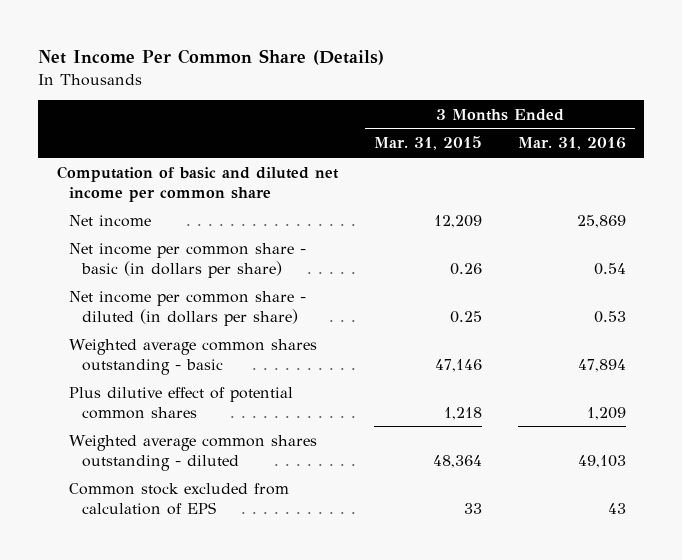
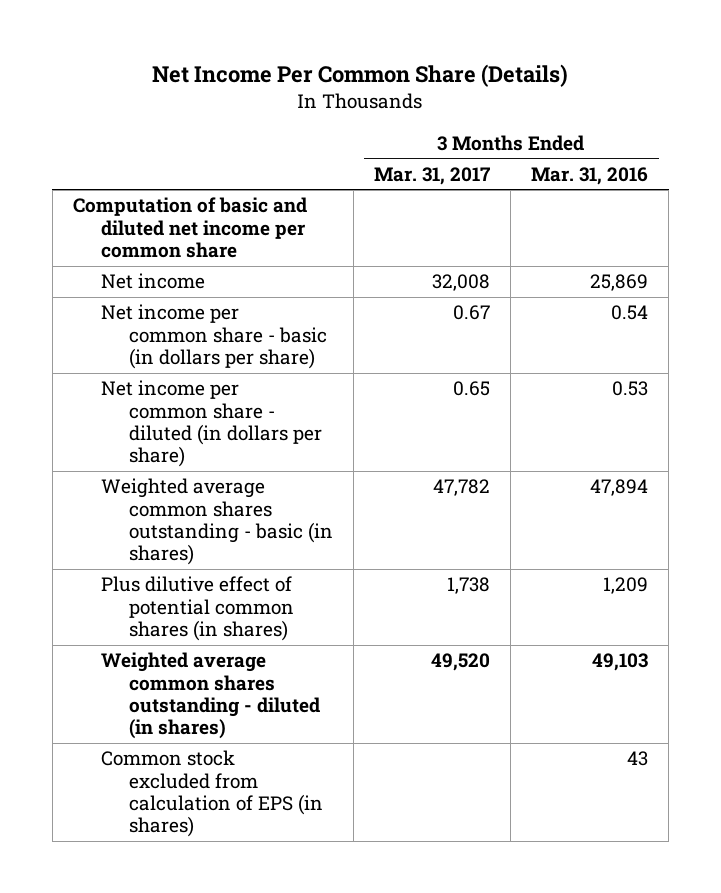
[373,136,482,151] Mar. 31, 2015 -> none
none -> [374,166,491,185] Mar. 31, 2017
[69,338,318,375] Weighted average common shares outstanding - basic -> [100,478,334,566] Weighted average common shares outstanding - basic (in shares)
[69,386,294,419] Plus dilutive effect of potential common shares -> [100,576,295,642] Plus dilutive effect of potential common shares (in shares)
[69,434,318,471] Weighted average common shares outstanding - diluted -> [100,652,321,740] Weighted average common shares outstanding - diluted (in shares)
[69,482,290,515] Common stock excluded from calculation of EPS -> [100,750,324,838] Common stock excluded from calculation of EPS (in shares)

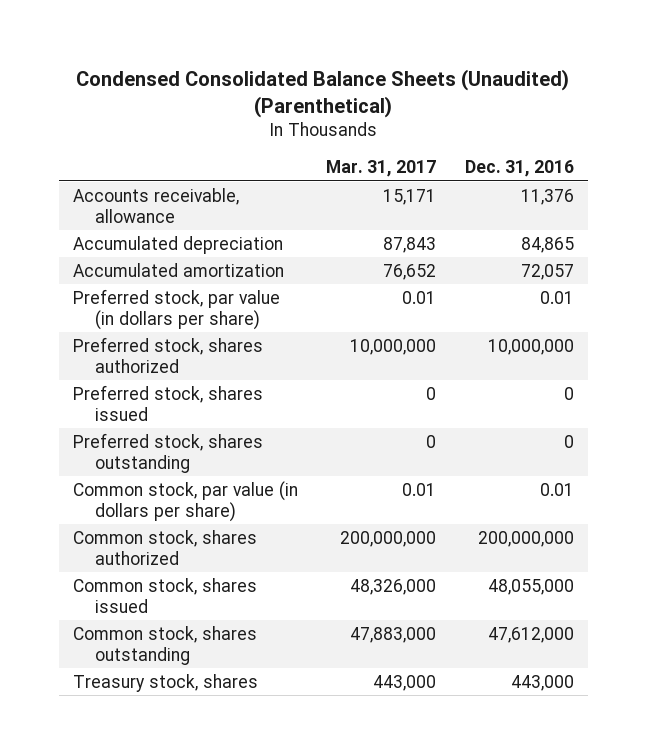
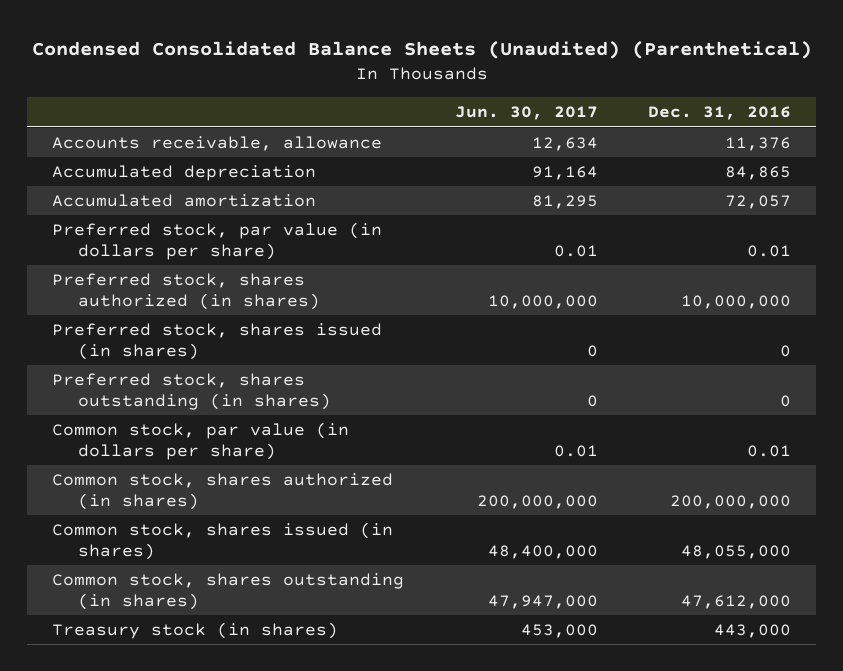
[326,160,437,178] Mar. 31, 2017 -> none
none -> [454,106,598,121] Jun. 30, 2017
[73,336,264,373] Preferred stock, shares authorized -> [52,272,320,310] Preferred stock, shares authorized (in shares)
[73,384,264,421] Preferred stock, shares issued -> [52,322,383,360] Preferred stock, shares issued (in shares)
[73,432,264,473] Preferred stock, shares outstanding -> [52,372,331,410] Preferred stock, shares outstanding (in shares)
[73,529,258,565] Common stock, shares authorized -> [52,472,394,510] Common stock, shares authorized (in shares)
[73,577,258,613] Common stock, shares issued -> [52,521,394,560] Common stock, shares issued (in shares)
[73,625,258,665] Common stock, shares outstanding -> [52,572,405,610] Common stock, shares outstanding (in shares)
[73,673,259,692] Treasury stock, shares -> [52,621,339,639] Treasury stock (in shares)

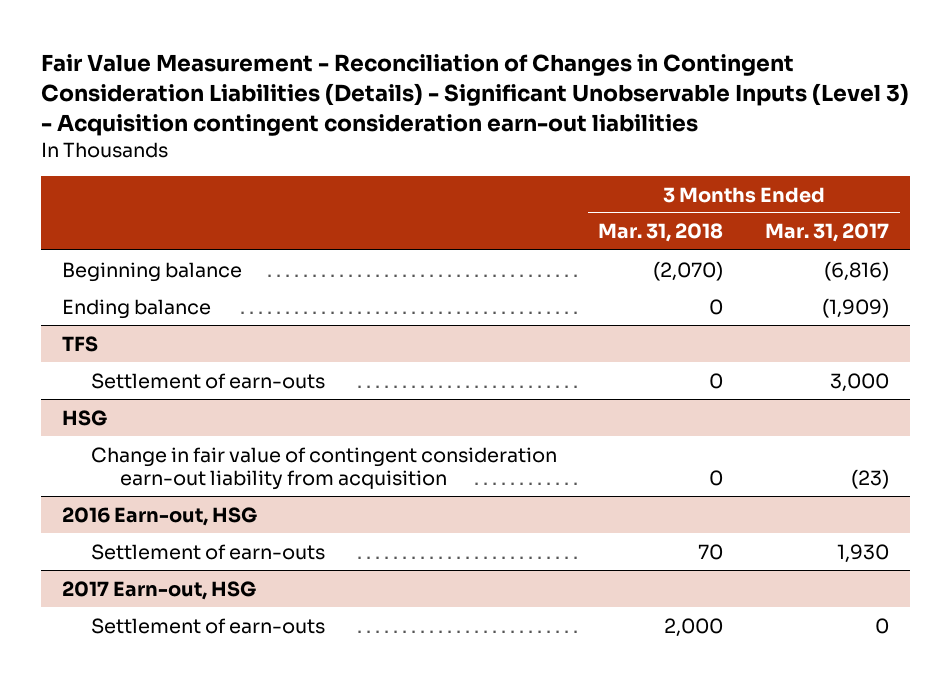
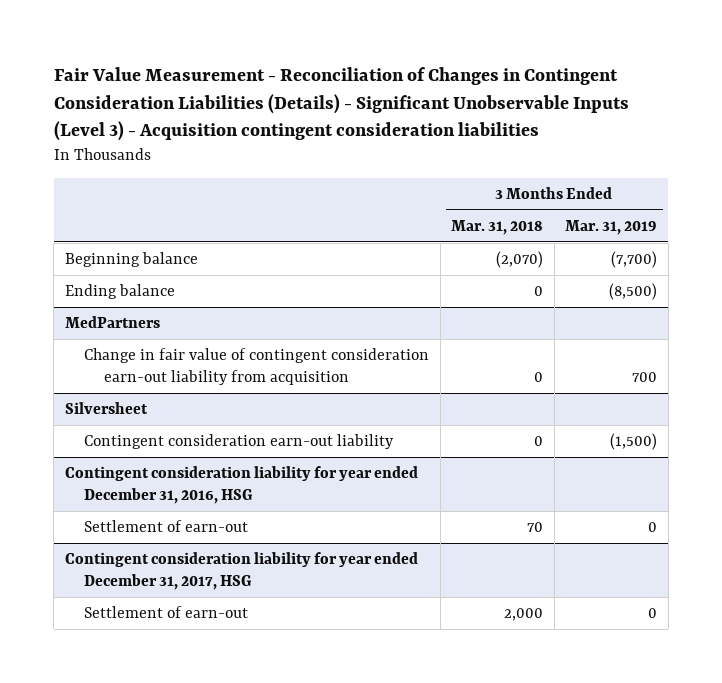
[41,53,910,136] Fair Value Measurement - Reconciliation of Changes in Contingent Consideration Liabilities (Details) - Significant Unobservable Inputs (Level 3) - Acquisition contingent consideration earn-out liabilities -> [53,67,629,142] Fair Value Measurement - Reconciliation of Changes in Contingent Consideration Liabilities (Details) - Significant Unobservable Inputs (Level 3) - Acquisition contingent consideration liabilities
[765,223,890,243] Mar. 31, 2017 -> none
none -> [565,219,658,235] Mar. 31, 2019
[90,372,325,389] Settlement of earn-outs -> none
[61,409,107,426] HSG -> none
[61,335,98,352] TFS -> [64,316,160,329] MedPartners
[61,506,257,526] 2016 Earn-out, HSG -> none
[61,580,256,600] 2017 Earn-out, HSG -> none
none -> [64,402,148,415] Silversheet
none -> [84,434,395,450] Contingent consideration earn-out liability
none -> [64,466,418,505] Contingent consideration liability for year ended December 31, 2016, HSG
[90,543,325,560] Settlement of earn-outs -> [84,520,249,533] Settlement of earn-out
none -> [64,552,418,591] Contingent consideration liability for year ended December 31, 2017, HSG
[90,617,325,634] Settlement of earn-outs -> [84,606,249,619] Settlement of earn-out

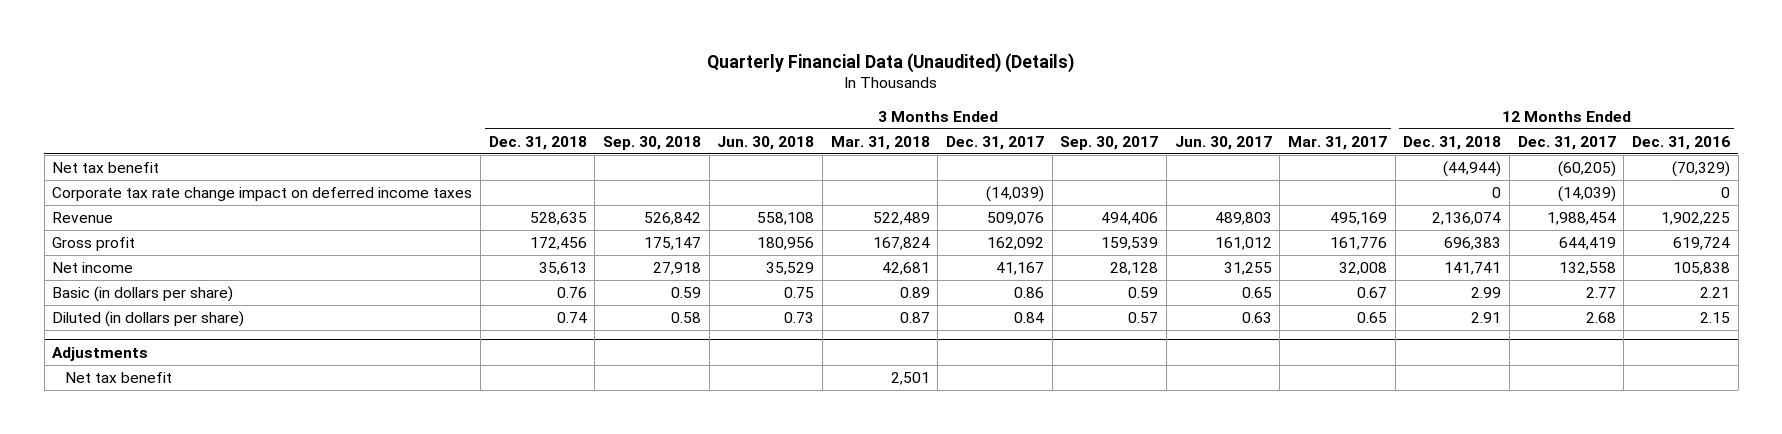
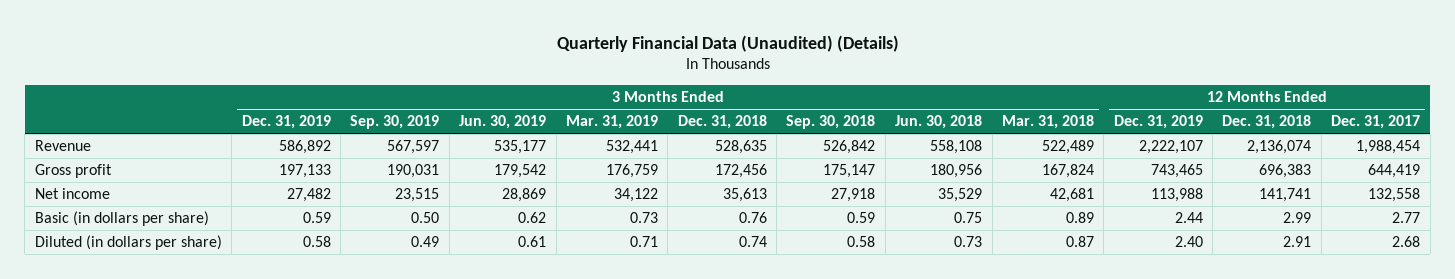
[945,135,1044,150] Dec. 31, 2017 -> none
[1060,135,1159,150] Sep. 30, 2017 -> none
[1174,135,1272,150] Jun. 30, 2017 -> none
[1288,135,1388,150] Mar. 31, 2017 -> none
[1632,135,1731,150] Dec. 31, 2016 -> none
none -> [241,115,331,130] Dec. 31, 2019
none -> [350,115,440,130] Sep. 30, 2019
none -> [459,115,547,130] Jun. 30, 2019
none -> [565,115,658,130] Mar. 31, 2019
none -> [1113,115,1203,130] Dec. 31, 2019
[52,161,160,173] Net tax benefit -> none
[52,186,473,201] Corporate tax rate change impact on deferred income taxes -> none
[52,346,149,361] Adjustments -> none
[65,371,173,383] Net tax benefit -> none

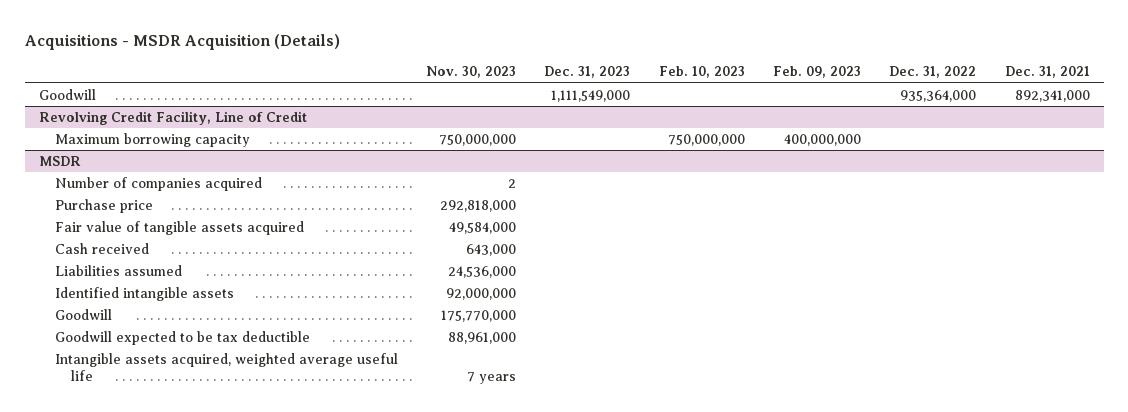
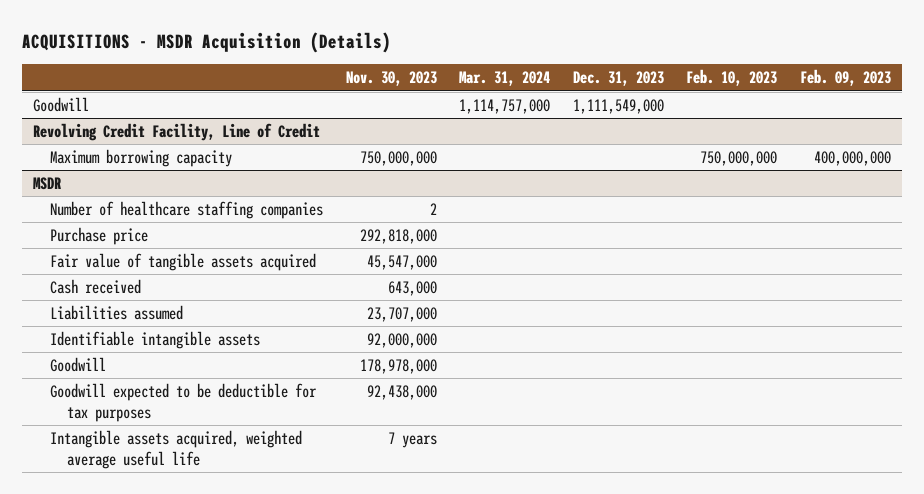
[24,34,340,51] Acquisitions - MSDR Acquisition (Details) -> [22,31,392,53] ACQUISITIONS - MSDR Acquisition (Details)
[889,66,977,79] Dec. 31, 2022 -> none
[1004,66,1090,79] Dec. 31, 2021 -> none
none -> [459,71,551,87] Mar. 31, 2024
[54,177,262,192] Number of companies acquired -> [49,200,323,219] Number of healthcare staffing companies
[448,222,516,235] 49,584,000 -> [366,254,437,270] 45,547,000
[447,266,516,279] 24,536,000 -> [366,306,437,322] 23,707,000
[54,287,234,302] Identified intangible assets -> [49,330,260,349] Identifiable intangible assets
[440,310,516,323] 175,770,000 -> [359,358,437,374] 178,978,000
[54,331,310,346] Goodwill expected to be tax deductible -> [49,382,317,422] Goodwill expected to be deductible for tax purposes
[447,332,516,345] 88,961,000 -> [366,384,437,400] 92,438,000

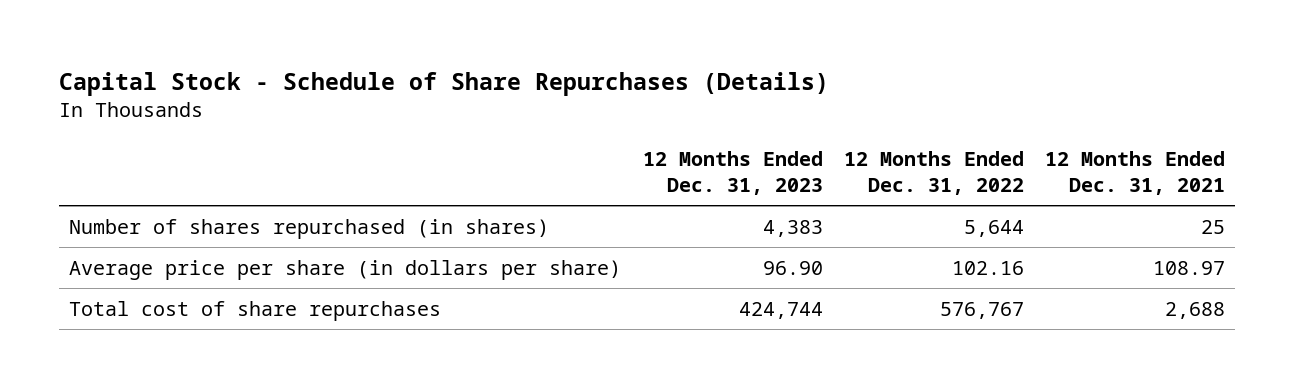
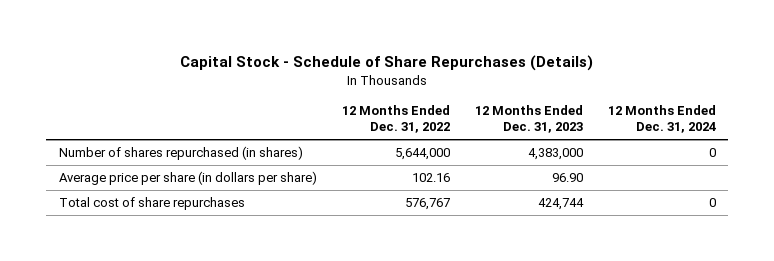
[1044,150,1225,195] 12 Months Ended Dec. 31, 2021 -> none
none -> [607,104,716,134] 12 Months Ended Dec. 31, 2024
[762,219,823,237] 4,383 -> [527,148,583,161] 4,383,000
[963,219,1024,237] 5,644 -> [394,148,450,161] 5,644,000

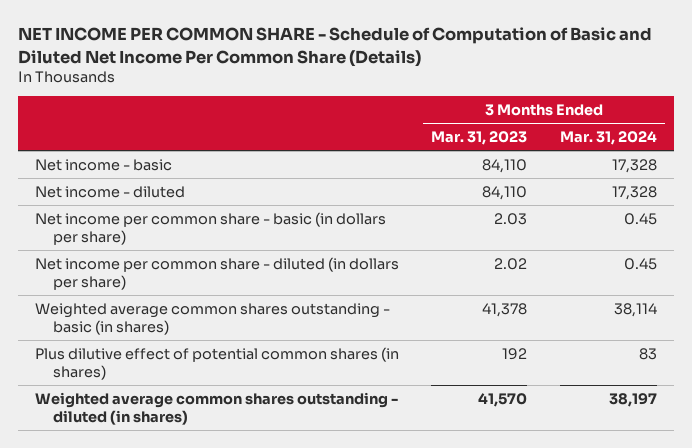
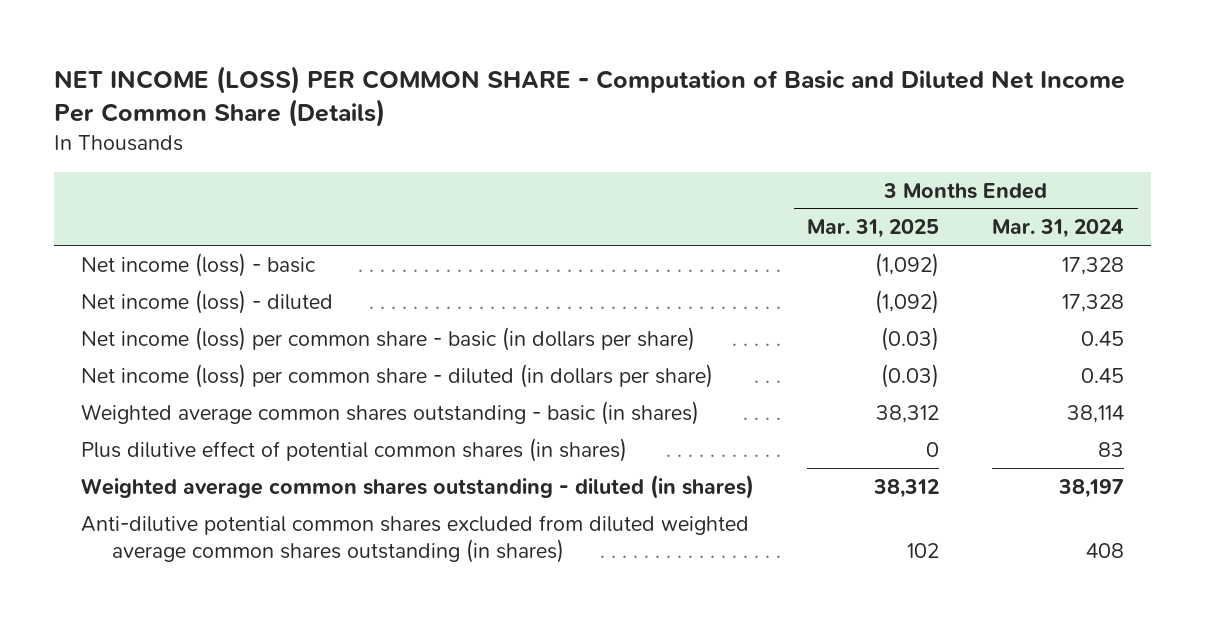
[18,27,653,67] NET INCOME PER COMMON SHARE - Schedule of Computation of Basic and Diluted Net Income Per Common Share (Details) -> [54,65,1126,128] NET INCOME (LOSS) PER COMMON SHARE - Computation of Basic and Diluted Net Income Per Common Share (Details)
[431,131,528,146] Mar. 31, 2023 -> none
none -> [807,219,940,239] Mar. 31, 2025
[34,158,172,171] Net income - basic -> [80,252,316,277] Net income (loss) - basic
[34,185,185,198] Net income - diluted -> [80,289,333,314] Net income (loss) - diluted
[34,211,386,245] Net income per common share - basic (in dollars per share) -> [80,326,695,351] Net income (loss) per common share - basic (in dollars per share)
[34,256,399,290] Net income per common share - diluted (in dollars per share) -> [80,363,713,388] Net income (loss) per common share - diluted (in dollars per share)
none -> [80,514,749,564] Anti-dilutive potential common shares excluded from diluted weighted average common shares outstanding (in shares)

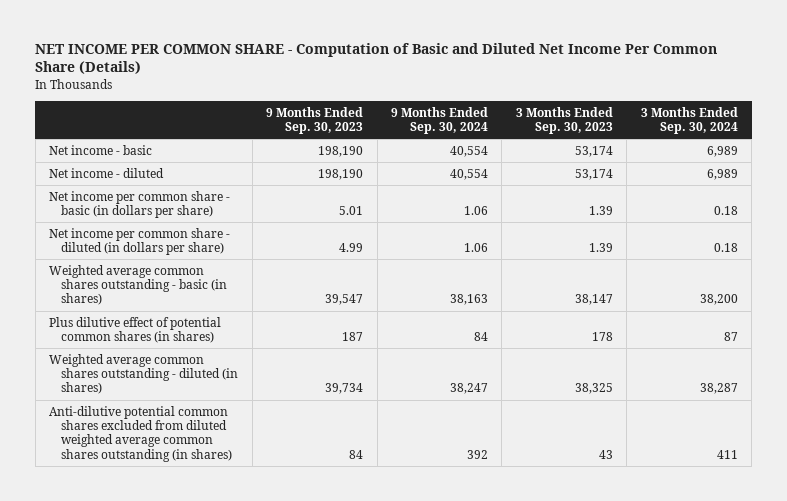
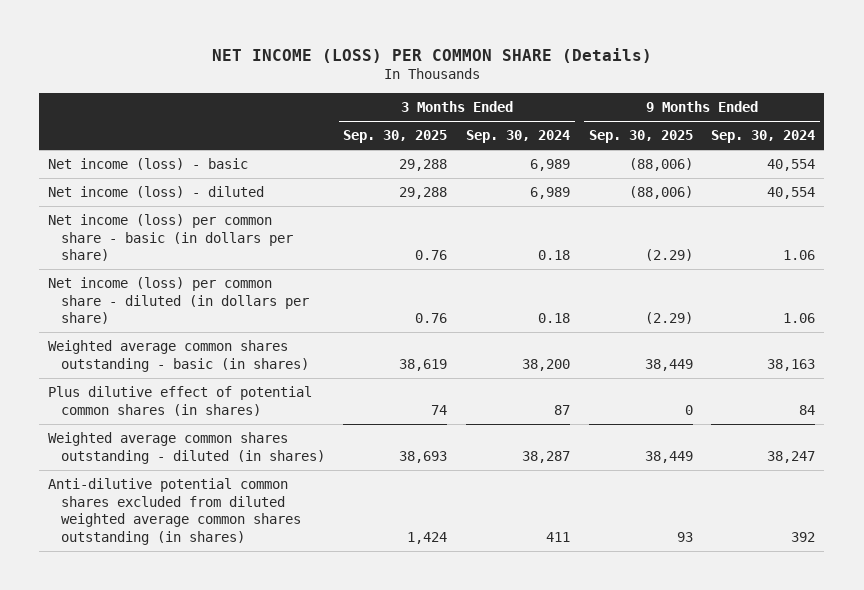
[35,42,718,75] NET INCOME PER COMMON SHARE - Computation of Basic and Diluted Net Income Per Common Share (Details) -> [211,47,652,63] NET INCOME (LOSS) PER COMMON SHARE (Details)
[266,106,364,134] 9 Months Ended Sep. 30, 2023 -> none
[515,106,613,134] 3 Months Ended Sep. 30, 2023 -> none
none -> [343,130,448,144] Sep. 30, 2025
none -> [588,130,693,144] Sep. 30, 2025
[49,144,153,155] Net income - basic -> [48,158,249,171] Net income (loss) - basic
[49,167,165,178] Net income - diluted -> [48,186,265,199] Net income (loss) - diluted
[49,190,231,219] Net income per common share - basic (in dollars per share) -> [48,214,293,262] Net income (loss) per common share - basic (in dollars per share)
[49,227,231,256] Net income per common share - diluted (in dollars per share) -> [48,277,309,325] Net income (loss) per common share - diluted (in dollars per share)

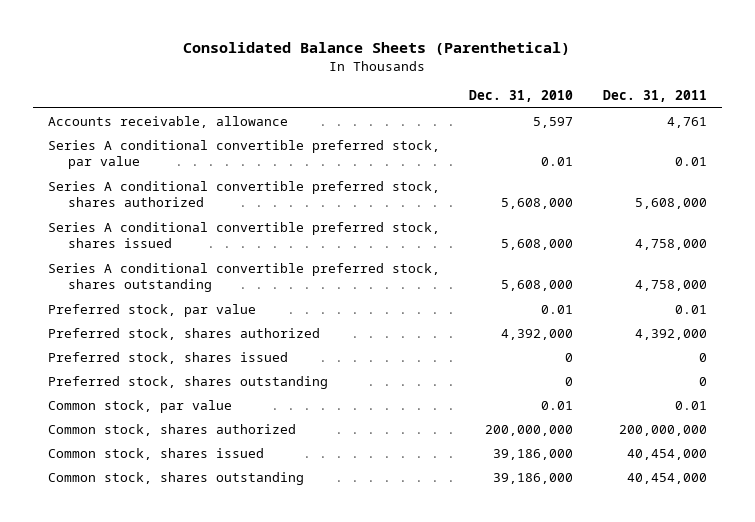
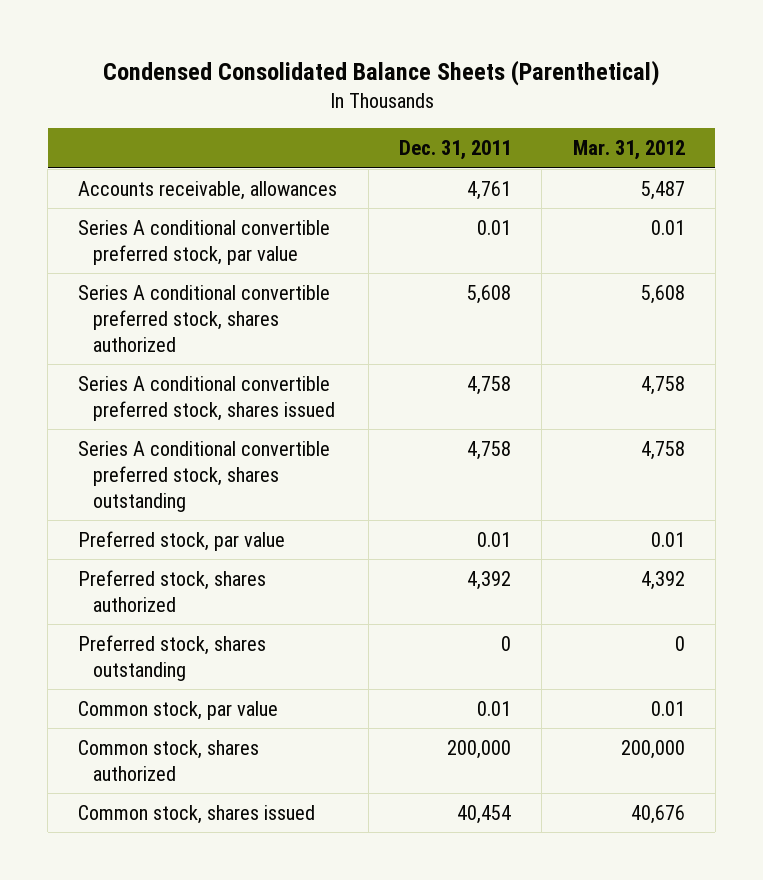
[183,41,571,55] Consolidated Balance Sheets (Parenthetical) -> [102,59,660,86] Condensed Consolidated Balance Sheets (Parenthetical)
[469,90,574,103] Dec. 31, 2010 -> none
none -> [572,140,685,161] Mar. 31, 2012
[47,115,288,128] Accounts receivable, allowance -> [78,181,338,201] Accounts receivable, allowances
[635,198,708,210] 5,608,000 -> [467,285,512,305] 5,608
[635,239,708,251] 4,758,000 -> [467,376,512,396] 4,758
[635,280,708,292] 4,758,000 -> [467,441,512,461] 4,758
[47,351,288,364] Preferred stock, shares issued -> none
[635,328,708,340] 4,392,000 -> [467,571,512,591] 4,392
[47,471,304,485] Common stock, shares outstanding -> none
[619,424,708,436] 200,000,000 -> [447,740,512,760] 200,000
[627,448,708,460] 40,454,000 -> [457,805,512,825] 40,454

